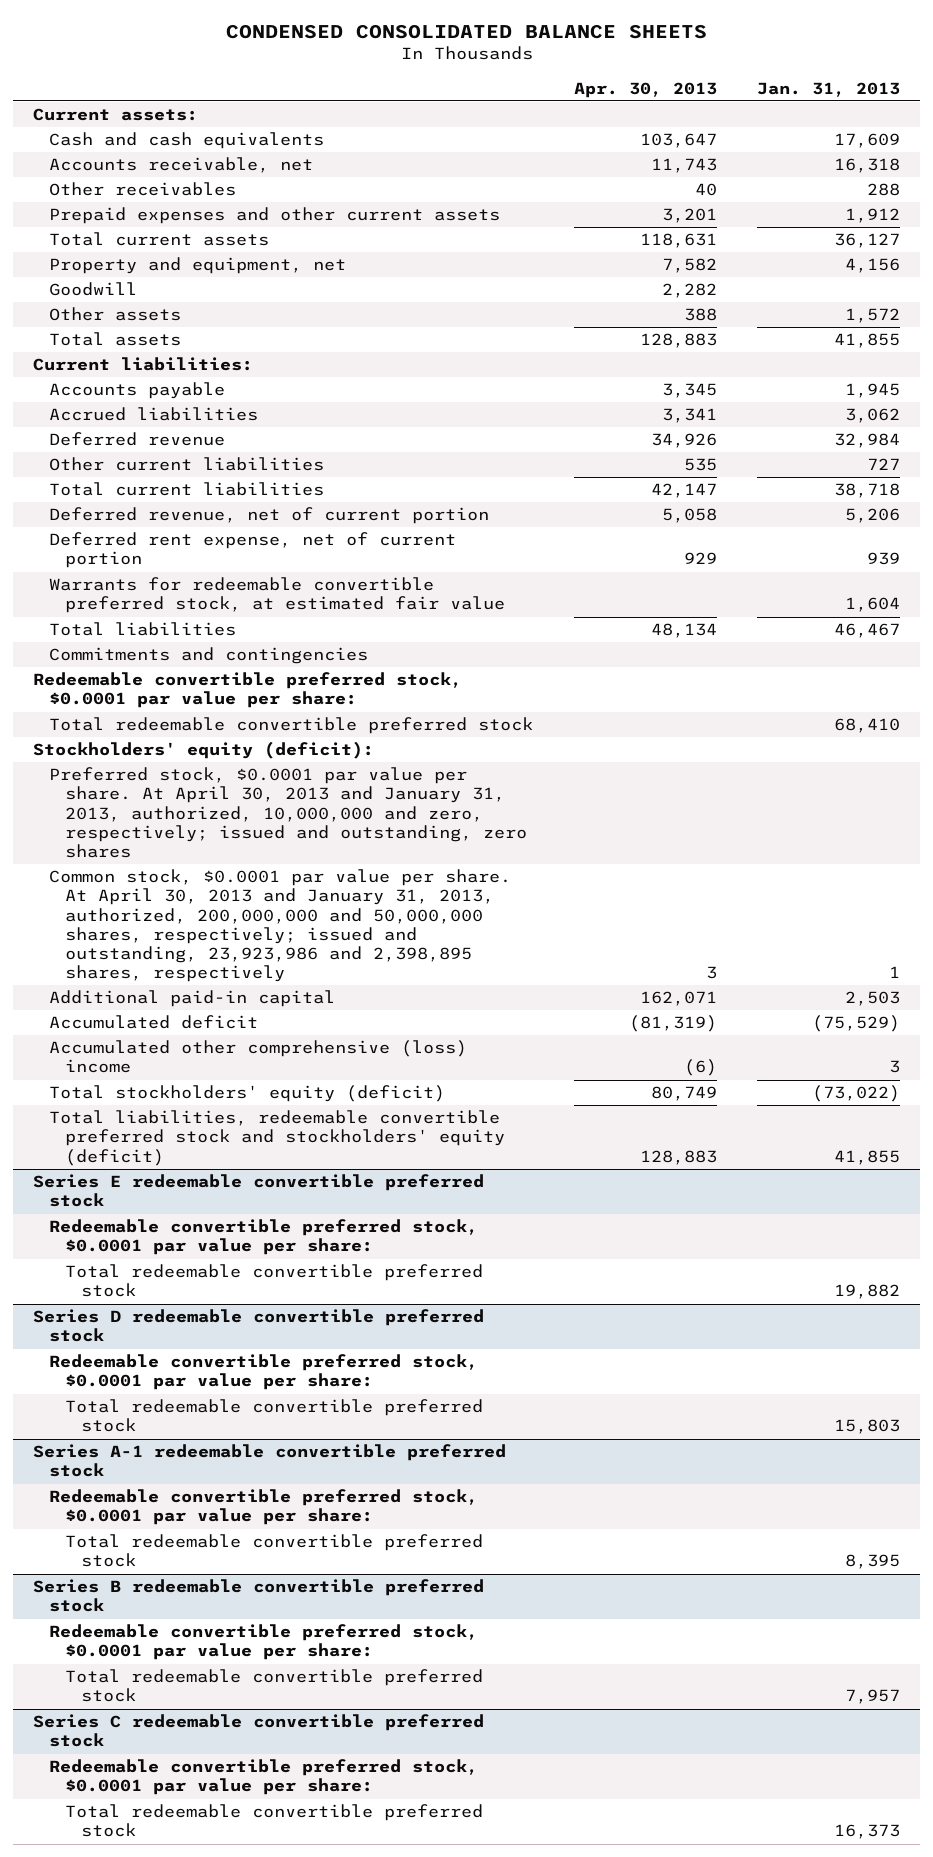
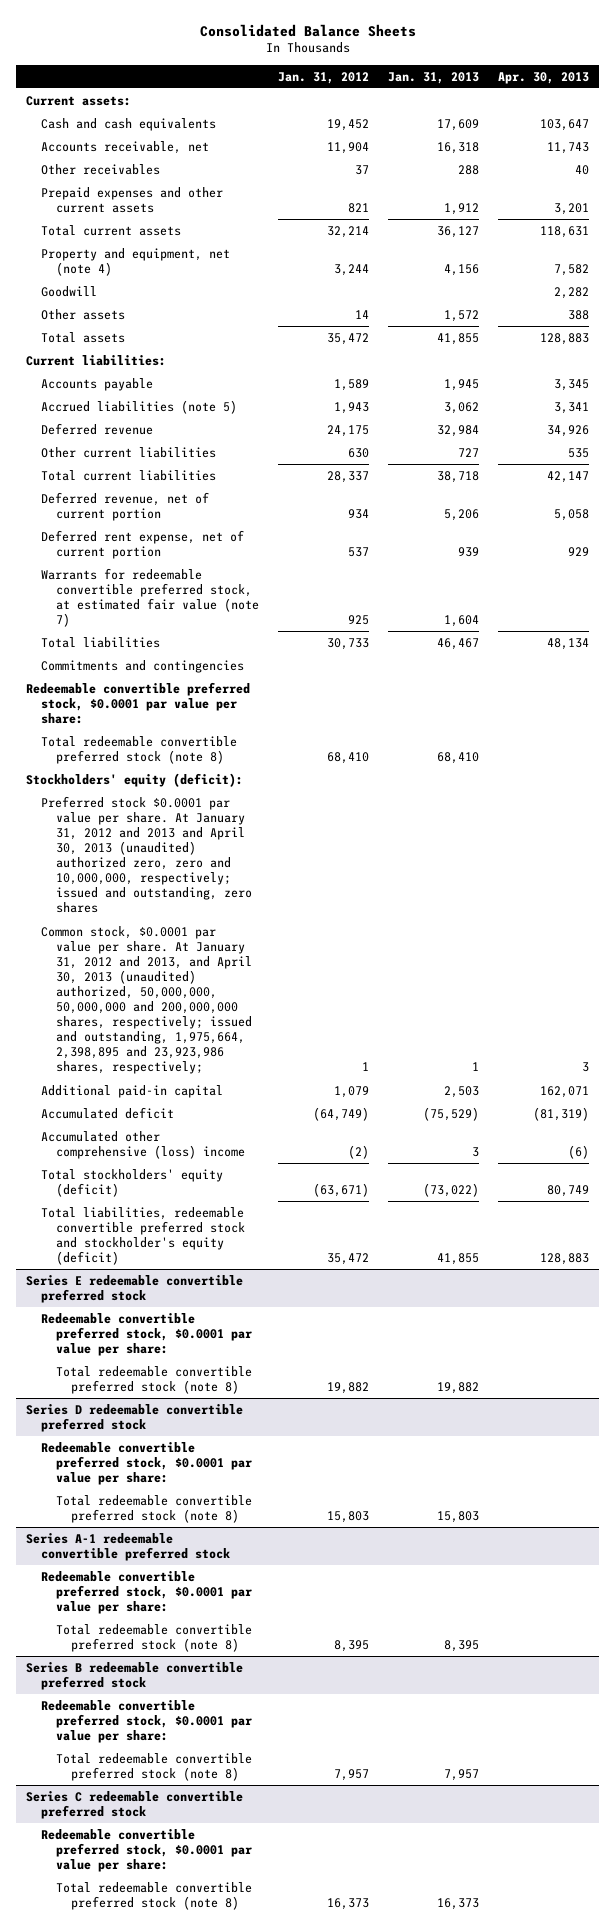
[225,24,707,40] CONDENSED CONSOLIDATED BALANCE SHEETS -> [199,23,416,37] Consolidated Balance Sheets
none -> [278,71,370,84] Jan. 31, 2012
[49,257,347,275] Property and equipment, net -> [41,247,231,277] Property and equipment, net (note 4)
[49,407,259,422] Accrued liabilities -> [41,399,238,414] Accrued liabilities (note 5)
[49,577,506,614] Warrants for redeemable convertible preferred stock, at estimated fair value -> [41,567,260,628] Warrants for redeemable convertible preferred stock, at estimated fair value (note 7)
[49,717,534,735] Total redeemable convertible preferred stock -> [41,735,238,765] Total redeemable convertible preferred stock (note 8)
[49,767,528,858] Preferred stock, $0.0001 par value per share. At April 30, 2013 and January 31, 2013, authorized, 10,000,000 and zero, respectively; issued and outstanding, zero shares -> [41,795,253,914] Preferred stock $0.0001 par value per share. At January 31, 2012 and 2013 and April 30, 2013 (unaudited) authorized zero, zero and 10,000,000, respectively; issued and outstanding, zero shares
[49,869,512,982] Common stock, $0.0001 par value per share. At April 30, 2013 and January 31, 2013, authorized, 200,000,000 and 50,000,000 shares, respectively; issued and outstanding, 23,923,986 and 2,398,895 shares, respectively -> [41,925,253,1075] Common stock, $0.0001 par value per share. At January 31, 2012 and 2013, and April 30, 2013 (unaudited) authorized, 50,000,000, 50,000,000 and 200,000,000 shares, respectively; issued and outstanding, 1,975,664, 2,398,895 and 23,923,986 shares, respectively;
[49,1110,506,1166] Total liabilities, redeemable convertible preferred stock and stockholders' equity (deficit) -> [41,1206,246,1266] Total liabilities, redeemable convertible preferred stock and stockholder's equity (deficit)
[65,1264,484,1298] Total redeemable convertible preferred stock -> [56,1365,253,1395] Total redeemable convertible preferred stock (note 8)
[65,1399,484,1433] Total redeemable convertible preferred stock -> [56,1494,253,1524] Total redeemable convertible preferred stock (note 8)
[65,1534,484,1568] Total redeemable convertible preferred stock -> [56,1623,253,1653] Total redeemable convertible preferred stock (note 8)
[65,1669,484,1703] Total redeemable convertible preferred stock -> [56,1752,253,1782] Total redeemable convertible preferred stock (note 8)
[65,1804,484,1838] Total redeemable convertible preferred stock -> [56,1881,253,1911] Total redeemable convertible preferred stock (note 8)

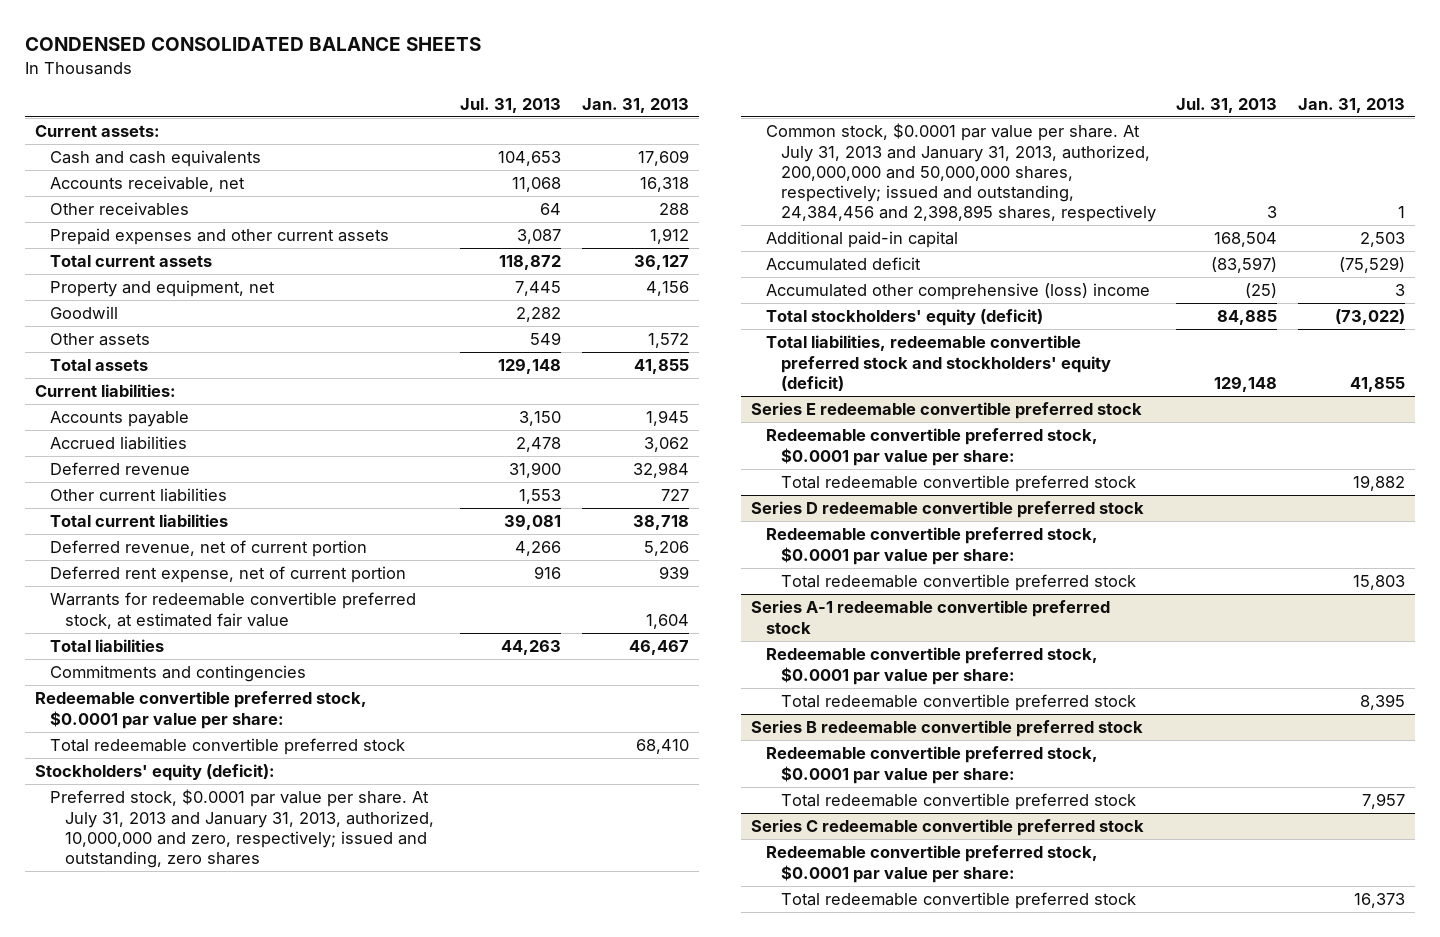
[199,23,416,37] Consolidated Balance Sheets -> [24,36,481,51] CONDENSED CONSOLIDATED BALANCE SHEETS
[278,71,370,84] Jan. 31, 2012 -> none
[498,71,590,84] Apr. 30, 2013 -> none
none -> [460,97,562,113] Jul. 31, 2013
[41,247,231,277] Property and equipment, net (note 4) -> [49,280,275,298] Property and equipment, net
[41,399,238,414] Accrued liabilities (note 5) -> [49,436,187,451] Accrued liabilities
[41,567,260,628] Warrants for redeemable convertible preferred stock, at estimated fair value (note 7) -> [49,592,416,629] Warrants for redeemable convertible preferred stock, at estimated fair value
[41,735,238,765] Total redeemable convertible preferred stock (note 8) -> [49,738,405,756] Total redeemable convertible preferred stock
[41,795,253,914] Preferred stock $0.0001 par value per share. At January 31, 2012 and 2013 and April 30, 2013 (unaudited) authorized zero, zero and 10,000,000, respectively; issued and outstanding, zero shares -> [49,789,434,869] Preferred stock, $0.0001 par value per share. At July 31, 2013 and January 31, 2013, authorized, 10,000,000 and zero, respectively; issued and outstanding, zero shares
[41,925,253,1075] Common stock, $0.0001 par value per share. At January 31, 2012 and 2013, and April 30, 2013 (unaudited) authorized, 50,000,000, 50,000,000 and 200,000,000 shares, respectively; issued and outstanding, 1,975,664, 2,398,895 and 23,923,986 shares, respectively; -> [766,123,1156,223] Common stock, $0.0001 par value per share. At July 31, 2013 and January 31, 2013, authorized, 200,000,000 and 50,000,000 shares, respectively; issued and outstanding, 24,384,456 and 2,398,895 shares, respectively
[41,1206,246,1266] Total liabilities, redeemable convertible preferred stock and stockholder's equity (deficit) -> [766,335,1111,391] Total liabilities, redeemable convertible preferred stock and stockholders' equity (deficit)
[56,1365,253,1395] Total redeemable convertible preferred stock (note 8) -> [780,475,1136,493] Total redeemable convertible preferred stock
[56,1494,253,1524] Total redeemable convertible preferred stock (note 8) -> [780,574,1136,592] Total redeemable convertible preferred stock
[56,1623,253,1653] Total redeemable convertible preferred stock (note 8) -> [780,694,1136,712] Total redeemable convertible preferred stock
[56,1752,253,1782] Total redeemable convertible preferred stock (note 8) -> [780,793,1136,811] Total redeemable convertible preferred stock
[56,1881,253,1911] Total redeemable convertible preferred stock (note 8) -> [780,892,1136,910] Total redeemable convertible preferred stock

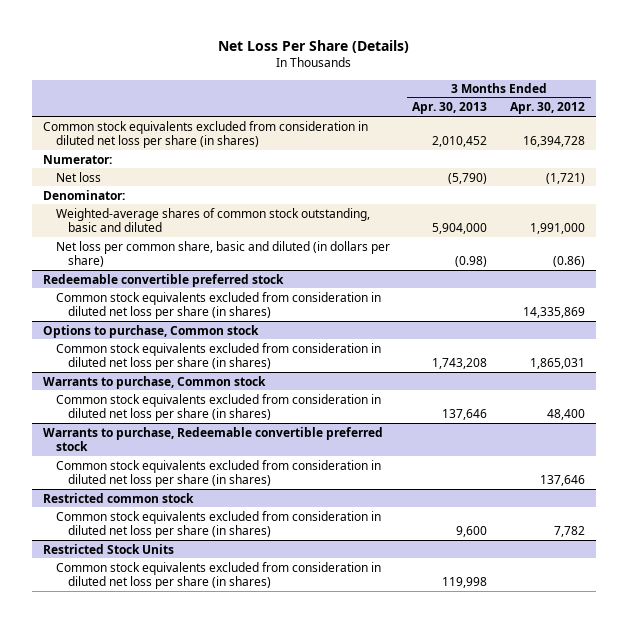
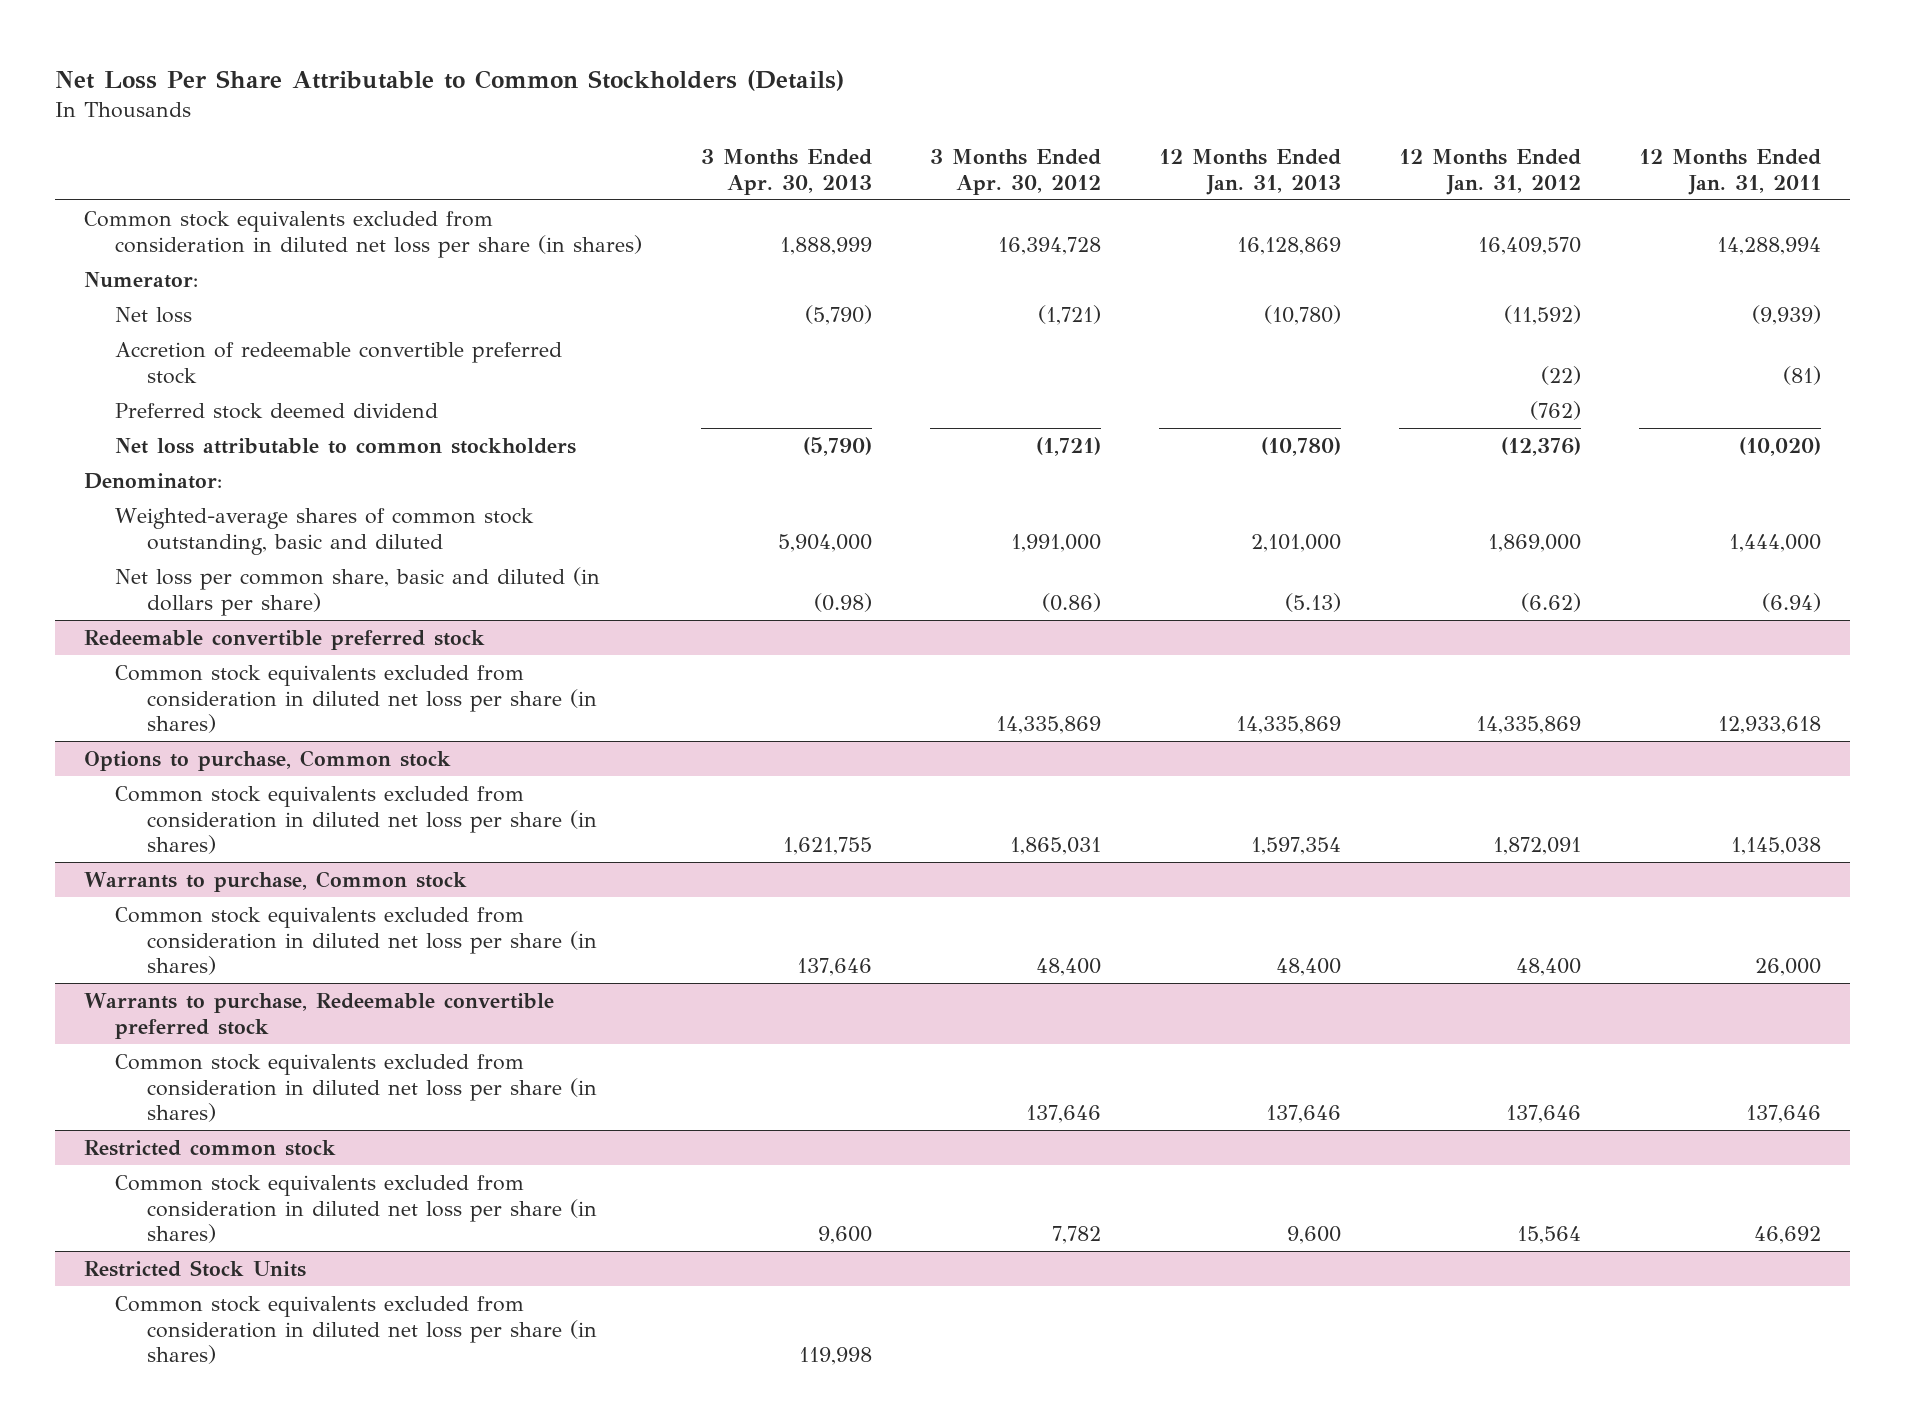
[218,40,410,54] Net Loss Per Share (Details) -> [54,70,844,92] Net Loss Per Share Attributable to Common Stockholders (Details)
none -> [1158,148,1341,195] 12 Months Ended Jan. 31, 2013
none -> [1398,148,1581,195] 12 Months Ended Jan. 31, 2012
none -> [1638,148,1821,195] 12 Months Ended Jan. 31, 2011
[432,135,488,147] 2,010,452 -> [779,236,872,255] 1,888,999
none -> [115,341,563,384] Accretion of redeemable convertible preferred stock
none -> [115,402,439,419] Preferred stock deemed dividend
none -> [115,437,577,454] Net loss attributable to common stockholders
[432,357,488,369] 1,743,208 -> [782,837,872,856] 1,621,755

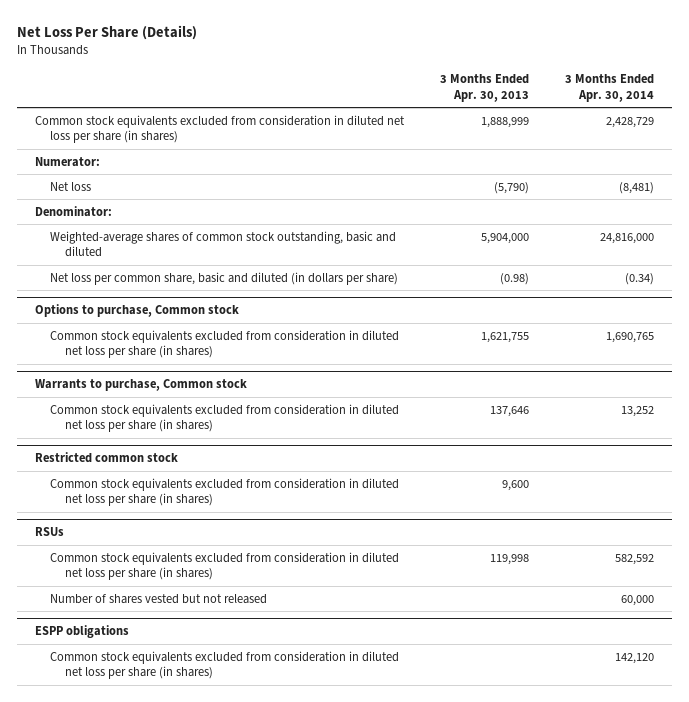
[54,70,844,92] Net Loss Per Share Attributable to Common Stockholders (Details) -> [17,24,198,40] Net Loss Per Share (Details)
[929,148,1101,195] 3 Months Ended Apr. 30, 2012 -> none
[1158,148,1341,195] 12 Months Ended Jan. 31, 2013 -> none
[1398,148,1581,195] 12 Months Ended Jan. 31, 2012 -> none
[1638,148,1821,195] 12 Months Ended Jan. 31, 2011 -> none
none -> [564,74,654,102] 3 Months Ended Apr. 30, 2014
[115,341,563,384] Accretion of redeemable convertible preferred stock -> none
[115,402,439,419] Preferred stock deemed dividend -> none
[115,437,577,454] Net loss attributable to common stockholders -> none
[83,629,485,650] Redeemable convertible preferred stock -> none
[115,664,598,734] Common stock equivalents excluded from consideration in diluted net loss per share (in shares) -> none
[83,992,554,1039] Warrants to purchase, Redeemable convertible preferred stock -> none
[115,1053,598,1123] Common stock equivalents excluded from consideration in diluted net loss per share (in shares) -> none
[83,1259,306,1277] Restricted Stock Units -> none
none -> [35,527,65,537] RSUs
none -> [50,593,268,604] Number of shares vested but not released
none -> [35,625,130,639] ESPP obligations
none -> [50,650,400,680] Common stock equivalents excluded from consideration in diluted net loss per share (in shares)

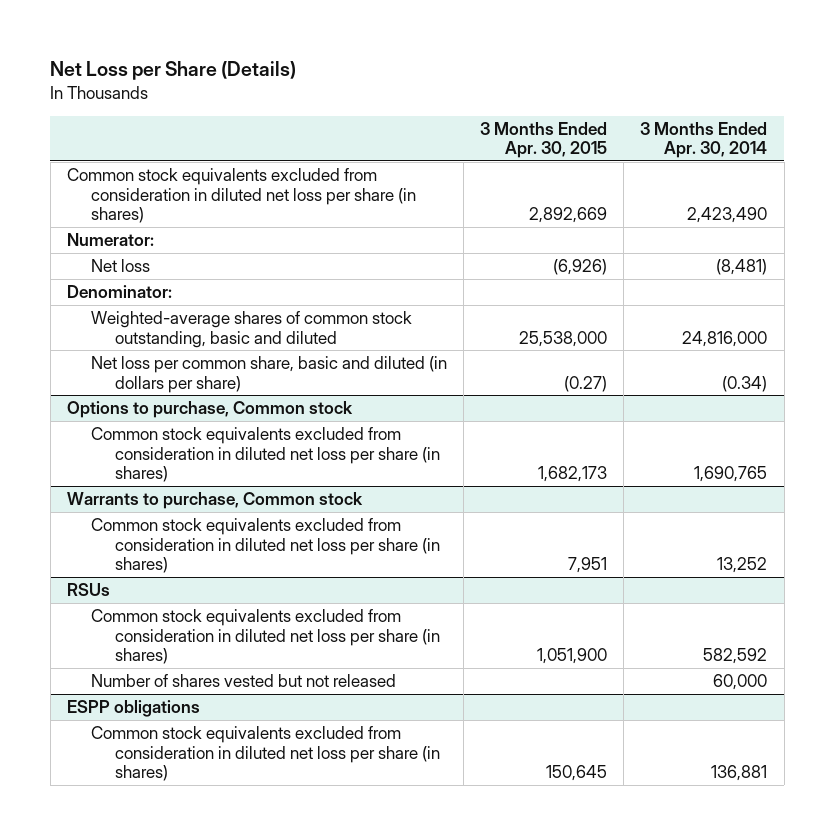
[17,24,198,40] Net Loss Per Share (Details) -> [50,61,297,81] Net Loss per Share (Details)
[440,74,530,102] 3 Months Ended Apr. 30, 2013 -> none
none -> [479,121,607,159] 3 Months Ended Apr. 30, 2015
[605,116,654,128] 2,428,729 -> [687,207,768,224] 2,423,490
[35,452,179,464] Restricted common stock -> none
[50,477,400,507] Common stock equivalents excluded from consideration in diluted net loss per share (in shares) -> none
[614,652,654,664] 142,120 -> [711,765,768,782] 136,881

